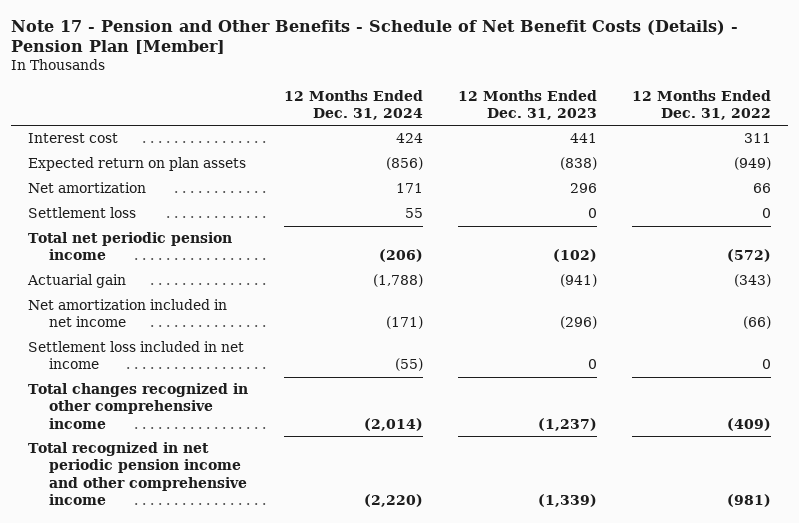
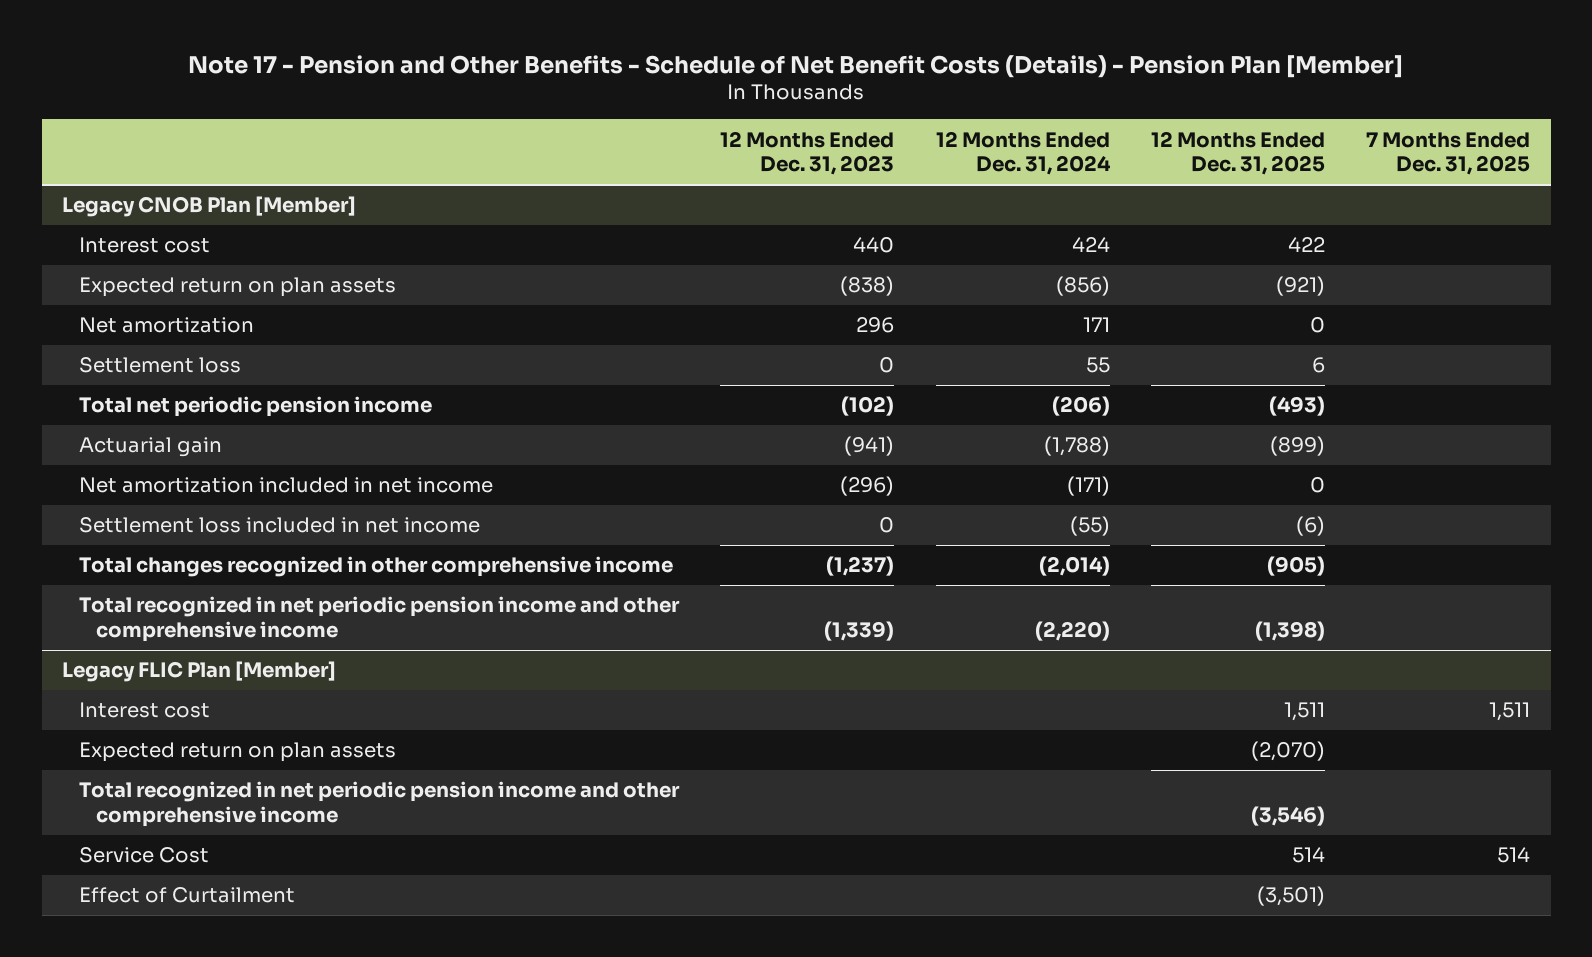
[631,89,771,120] 12 Months Ended Dec. 31, 2022 -> none
none -> [1150,130,1325,176] 12 Months Ended Dec. 31, 2025
none -> [1365,131,1530,176] 7 Months Ended Dec. 31, 2025
none -> [62,196,357,218] Legacy CNOB Plan [Member]
[569,133,597,144] 441 -> [853,237,895,254] 440
none -> [62,661,337,683] Legacy FLIC Plan [Member]
none -> [79,702,211,719] Interest cost
none -> [79,742,397,763] Expected return on plan assets
none -> [79,781,681,828] Total recognized in net periodic pension income and other comprehensive income
none -> [79,847,210,864] Service Cost
none -> [79,887,296,904] Effect of Curtailment

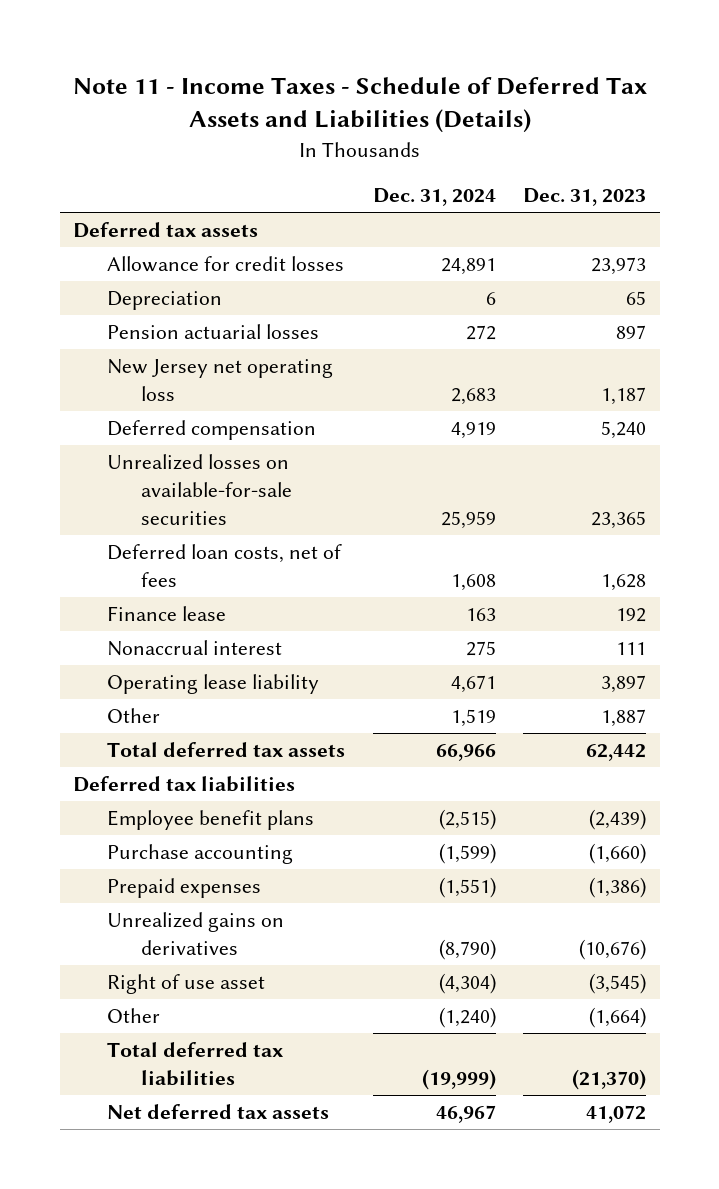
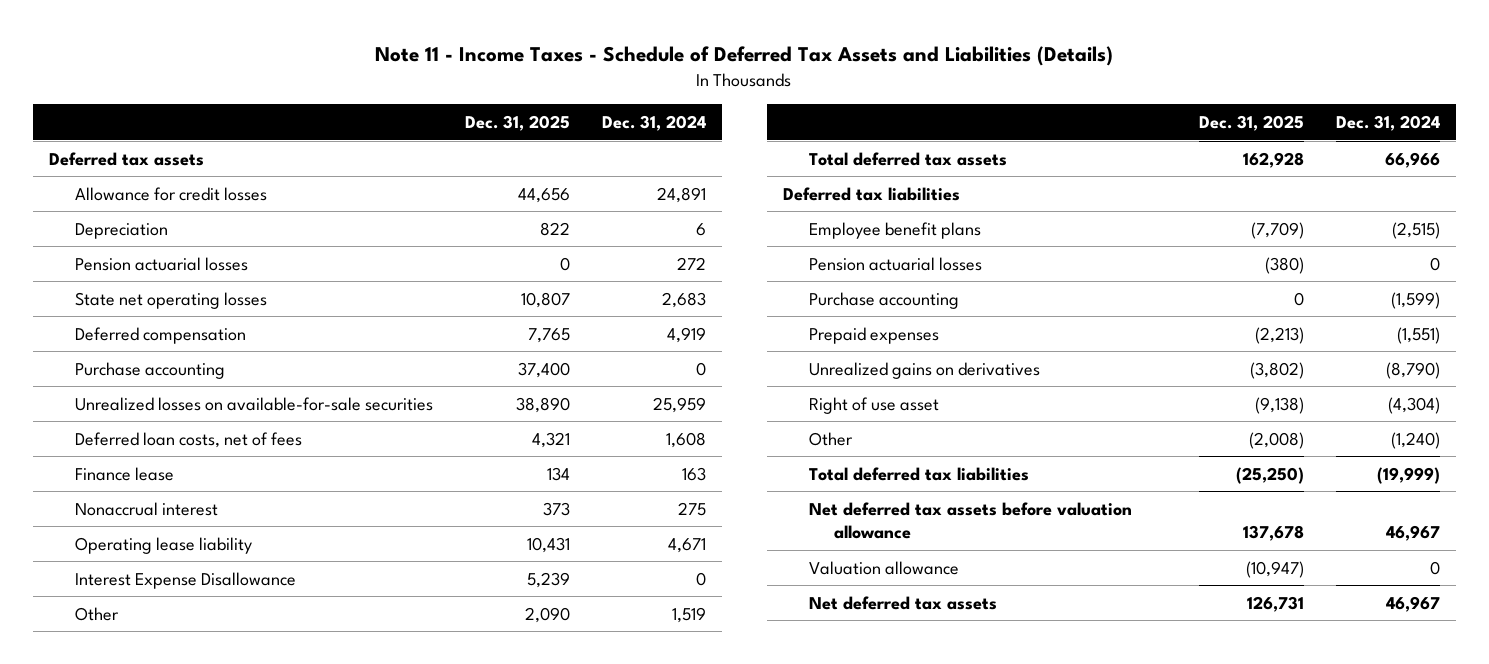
[523,188,647,207] Dec. 31, 2023 -> none
none -> [464,114,570,131] Dec. 31, 2025
[107,358,334,402] New Jersey net operating loss -> [74,291,267,309] State net operating losses
none -> [74,361,225,379] Purchase accounting
none -> [74,571,296,589] Interest Expense Disallowance
none -> [808,256,982,271] Pension actuarial losses
none -> [808,501,1132,539] Net deferred tax assets before valuation allowance
none -> [808,560,959,575] Valuation allowance

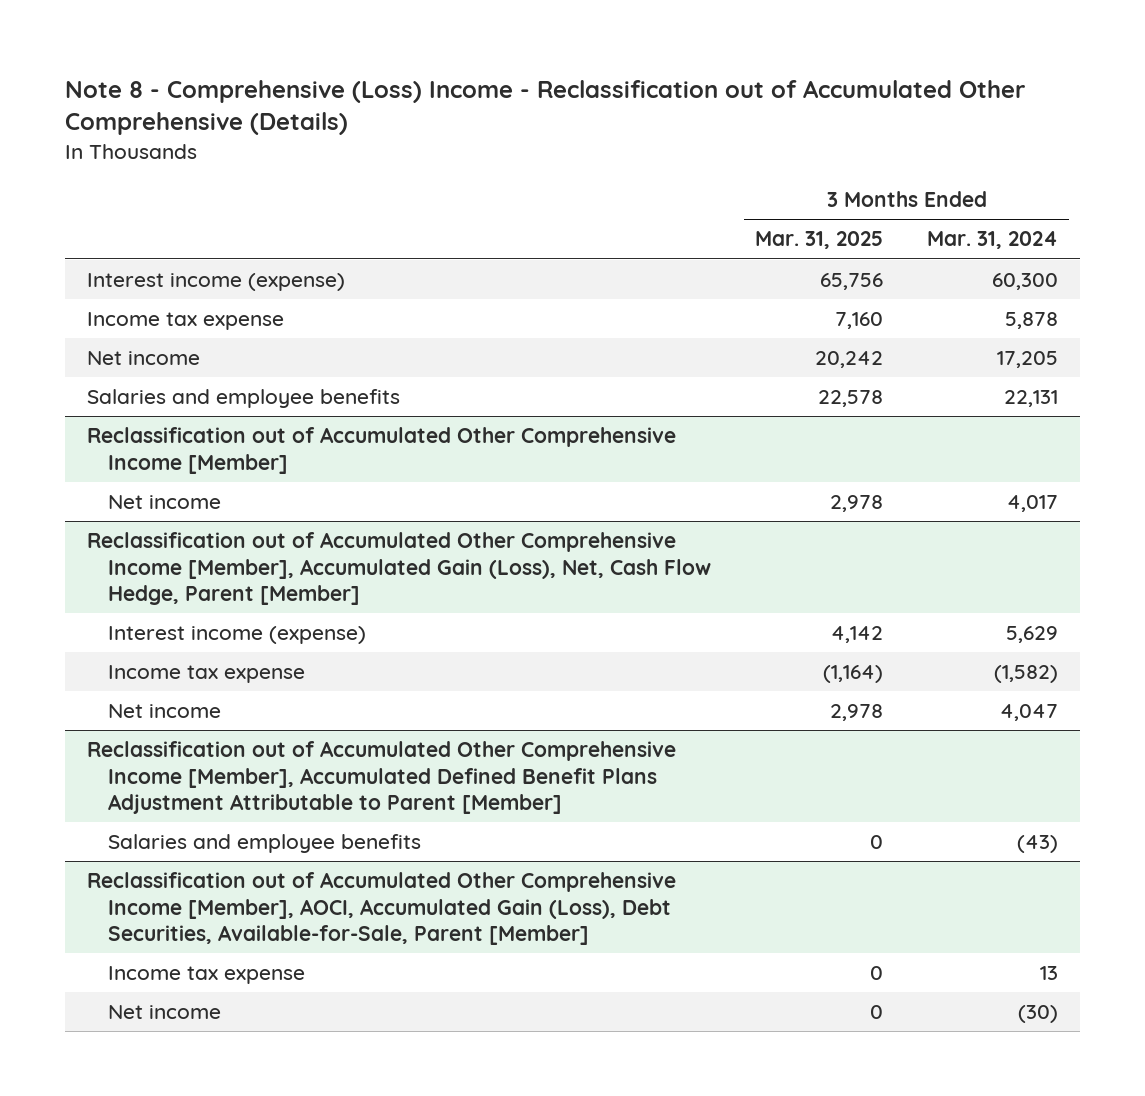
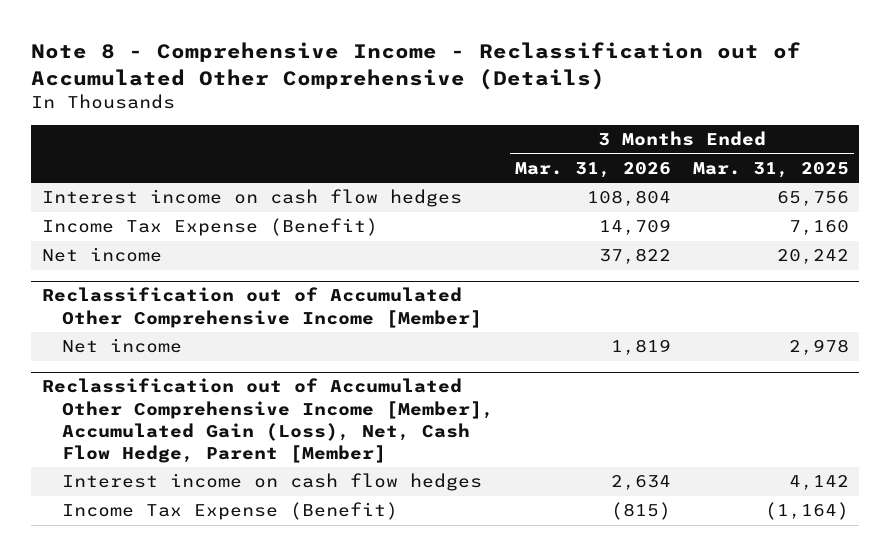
[64,79,1025,136] Note 8 - Comprehensive (Loss) Income - Reclassification out of Accumulated Other Comprehensive (Details) -> [31,42,802,90] Note 8 - Comprehensive Income - Reclassification out of Accumulated Other Comprehensive (Details)
[927,231,1059,250] Mar. 31, 2024 -> none
none -> [515,162,672,179] Mar. 31, 2026
[86,273,345,292] Interest income (expense) -> [41,189,462,208] Interest income on cash flow hedges
[86,312,284,331] Income tax expense -> [41,218,378,237] Income Tax Expense (Benefit)
[86,389,400,409] Salaries and employee benefits -> none
[108,704,222,719] Net income -> none
[86,741,676,814] Reclassification out of Accumulated Other Comprehensive Income [Member], Accumulated Defined Benefit Plans Adjustment Attributable to Parent [Member] -> none
[108,834,422,854] Salaries and employee benefits -> none
[86,872,676,945] Reclassification out of Accumulated Other Comprehensive Income [Member], AOCI, Accumulated Gain (Loss), Debt Securities, Available-for-Sale, Parent [Member] -> none
[108,966,306,985] Income tax expense -> none
[108,1005,222,1020] Net income -> none
[108,626,367,645] Interest income (expense) -> [62,473,483,492] Interest income on cash flow hedges
[108,665,306,684] Income tax expense -> [62,502,399,521] Income Tax Expense (Benefit)

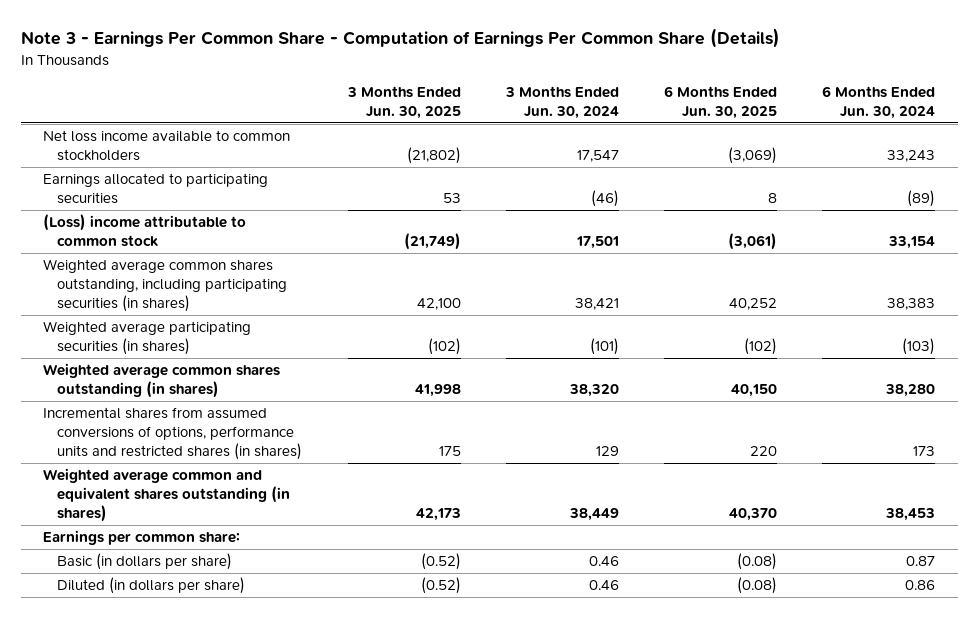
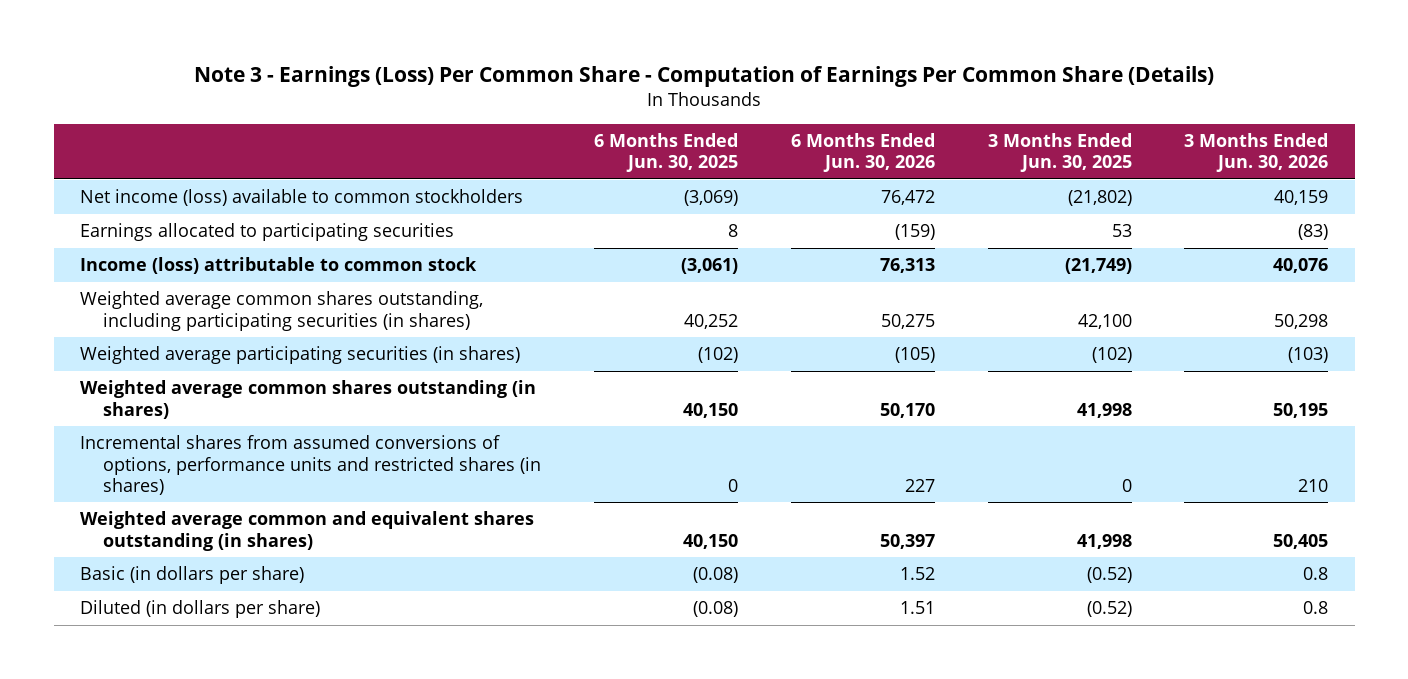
[20,28,780,49] Note 3 - Earnings Per Common Share - Computation of Earnings Per Common Share (Details) -> [194,65,1215,87] Note 3 - Earnings (Loss) Per Common Share - Computation of Earnings Per Common Share (Details)
[504,85,619,119] 3 Months Ended Jun. 30, 2024 -> none
[822,85,936,119] 6 Months Ended Jun. 30, 2024 -> none
none -> [790,133,935,173] 6 Months Ended Jun. 30, 2026
none -> [1184,133,1329,173] 3 Months Ended Jun. 30, 2026
[43,130,291,161] Net loss income available to common stockholders -> [79,189,523,207] Net income (loss) available to common stockholders
[43,214,247,247] (Loss) income attributable to common stock -> [79,257,477,275] Income (loss) attributable to common stock
[43,530,241,546] Earnings per common share: -> none
[438,445,461,456] 175 -> [1121,478,1132,492] 0
[750,445,778,456] 220 -> [728,478,739,492] 0
[415,507,461,521] 42,173 -> [1076,533,1132,549] 41,998
[729,507,778,521] 40,370 -> [683,533,739,549] 40,150

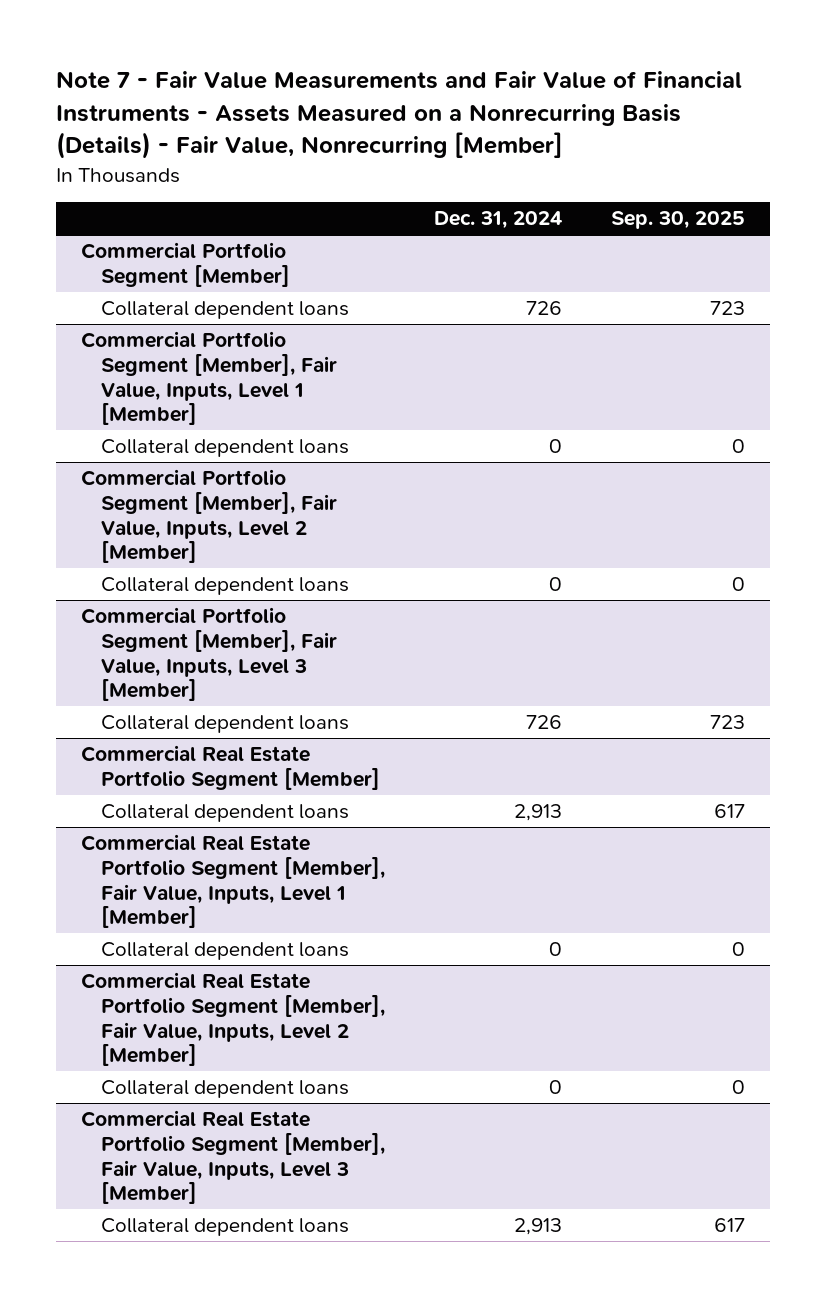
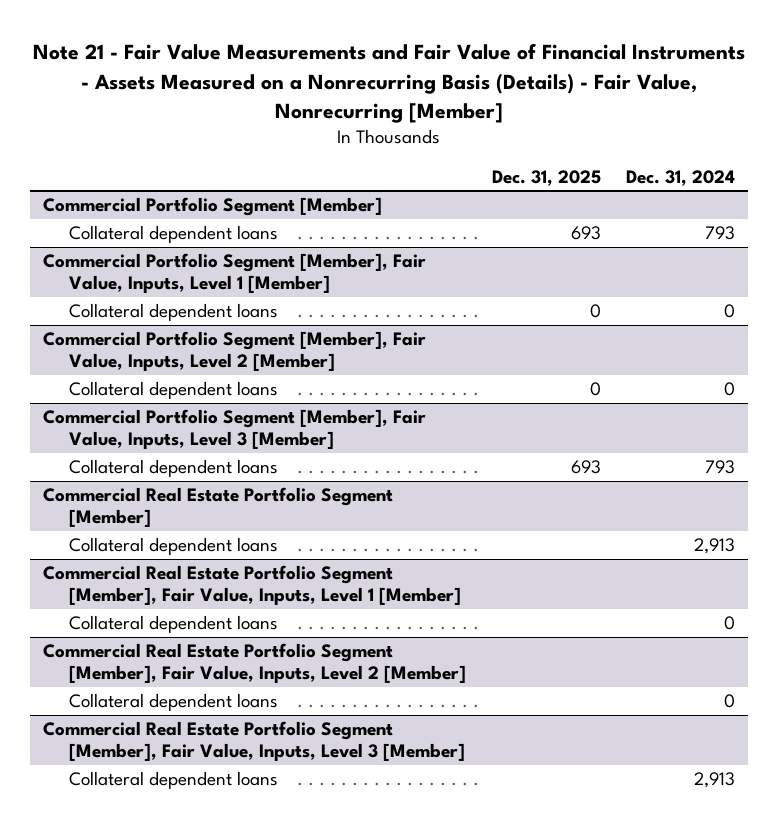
[55,71,742,160] Note 7 - Fair Value Measurements and Fair Value of Financial Instruments - Assets Measured on a Nonrecurring Basis (Details) - Fair Value, Nonrecurring [Member] -> [33,43,746,123] Note 21 - Fair Value Measurements and Fair Value of Financial Instruments - Assets Measured on a Nonrecurring Basis (Details) - Fair Value, Nonrecurring [Member]
[611,211,746,230] Sep. 30, 2025 -> none
none -> [491,169,601,186] Dec. 31, 2025
[526,301,563,316] 726 -> [705,226,736,241] 793
[526,715,563,730] 726 -> [705,460,736,475] 793

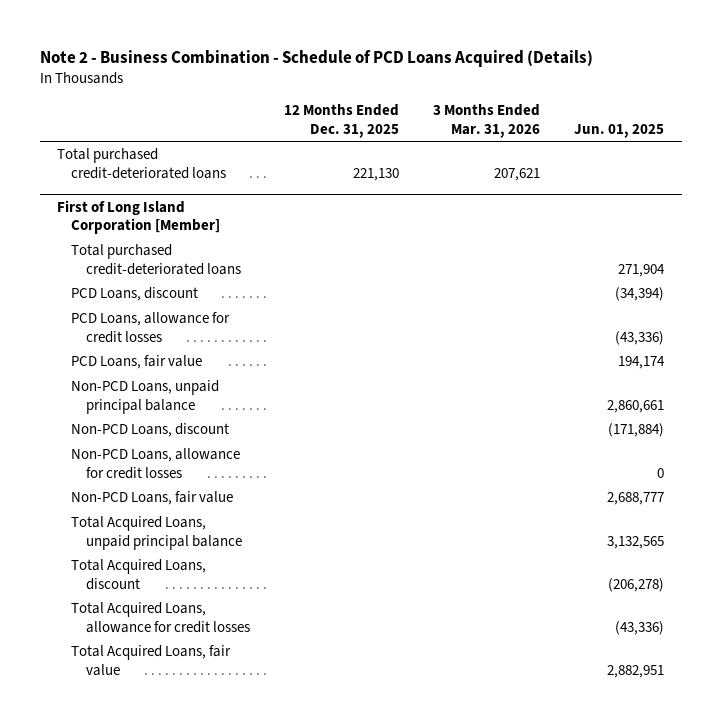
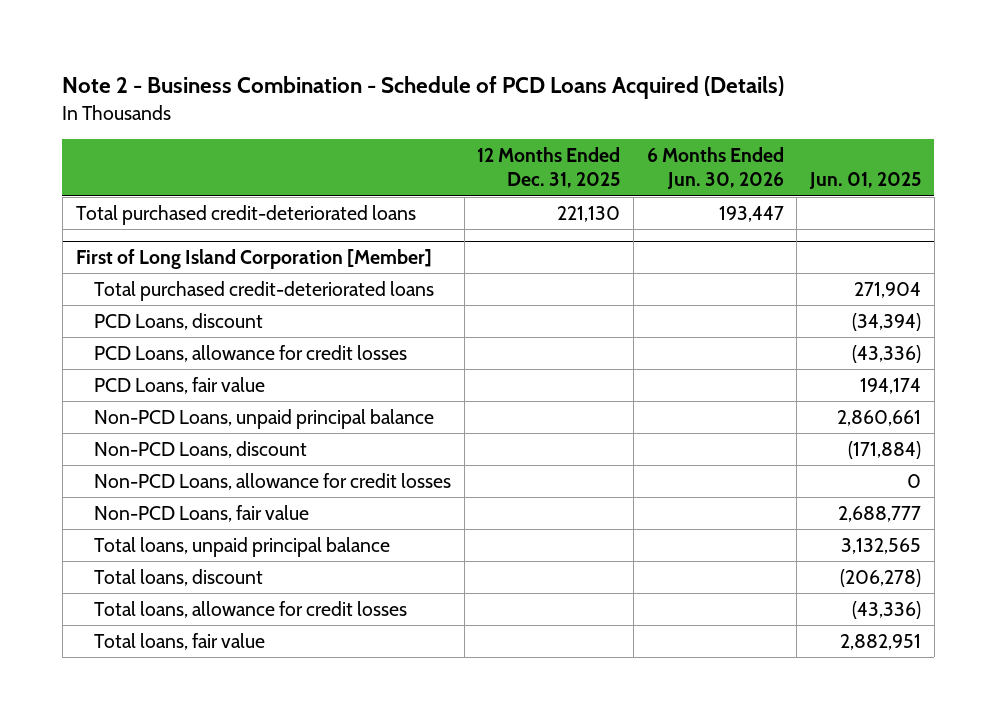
[433,104,541,138] 3 Months Ended Mar. 31, 2026 -> none
none -> [646,147,784,190] 6 Months Ended Jun. 30, 2026
[71,516,242,550] Total Acquired Loans, unpaid principal balance -> [93,536,390,557] Total loans, unpaid principal balance
[71,559,207,590] Total Acquired Loans, discount -> [93,568,263,586] Total loans, discount
[71,602,250,633] Total Acquired Loans, allowance for credit losses -> [93,600,407,618] Total loans, allowance for credit losses
[71,645,232,676] Total Acquired Loans, fair value -> [93,632,265,650] Total loans, fair value

